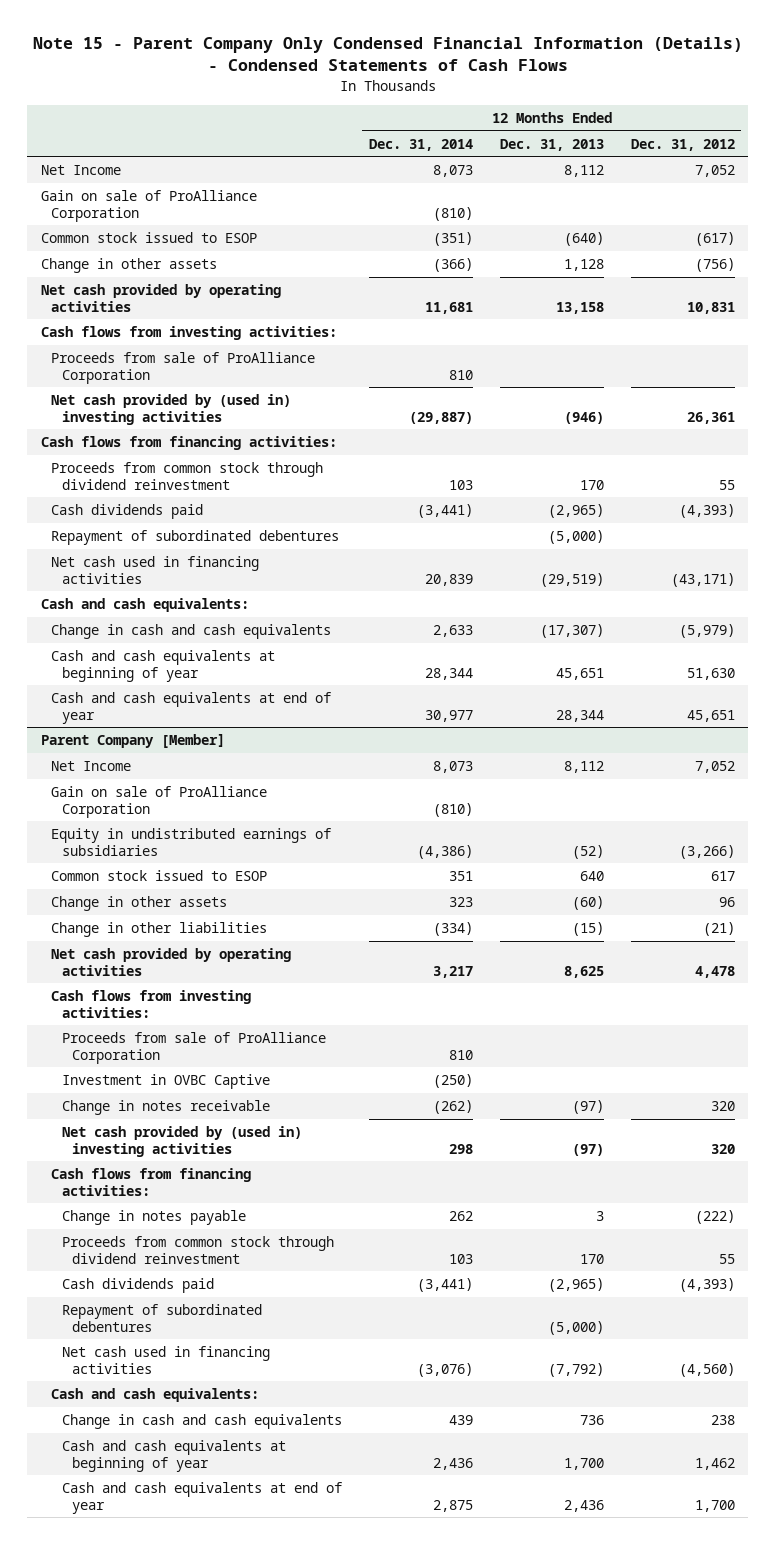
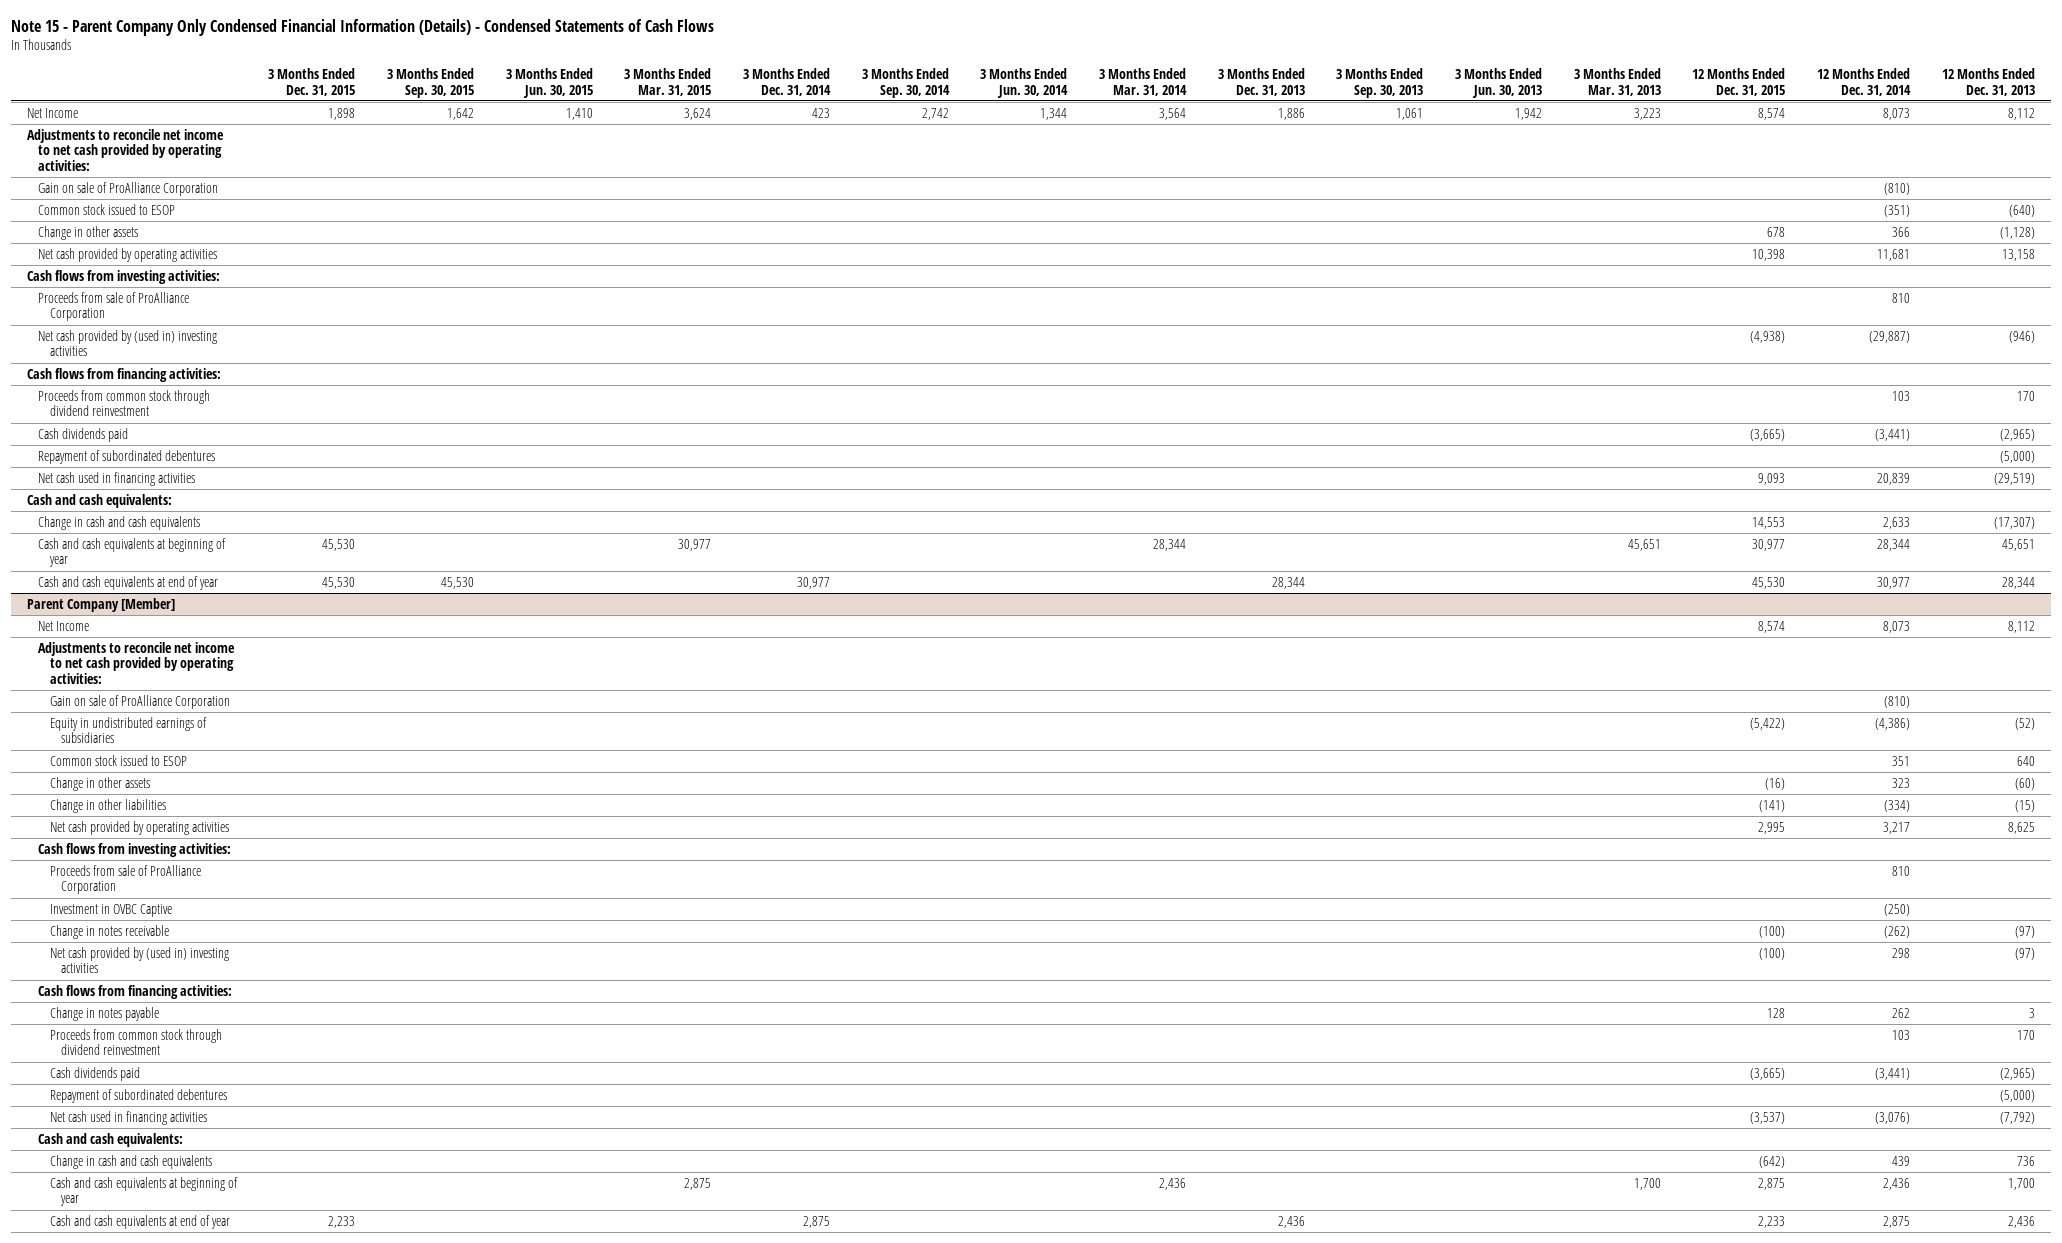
[630,138,735,151] Dec. 31, 2012 -> none
none -> [268,68,356,96] 3 Months Ended Dec. 31, 2015
none -> [387,68,475,98] 3 Months Ended Sep. 30, 2015
none -> [505,68,593,98] 3 Months Ended Jun. 30, 2015
none -> [624,68,712,96] 3 Months Ended Mar. 31, 2015
none -> [743,68,832,96] 3 Months Ended Dec. 31, 2014
none -> [861,68,950,98] 3 Months Ended Sep. 30, 2014
none -> [980,68,1069,98] 3 Months Ended Jun. 30, 2014
none -> [1099,68,1188,96] 3 Months Ended Mar. 31, 2014
none -> [1217,68,1305,96] 3 Months Ended Dec. 31, 2013
none -> [1336,68,1424,98] 3 Months Ended Sep. 30, 2013
none -> [1455,68,1543,98] 3 Months Ended Jun. 30, 2013
none -> [1573,68,1661,96] 3 Months Ended Mar. 31, 2013
none -> [1692,68,1786,96] 12 Months Ended Dec. 31, 2015
none -> [26,128,224,171] Adjustments to reconcile net income to net cash provided by operating activities:
[432,258,473,273] (366) -> [1892,226,1911,237] 366
[563,259,604,272] 1,128 -> [1999,226,2035,239] (1,128)
none -> [38,641,236,684] Adjustments to reconcile net income to net cash provided by operating activities:

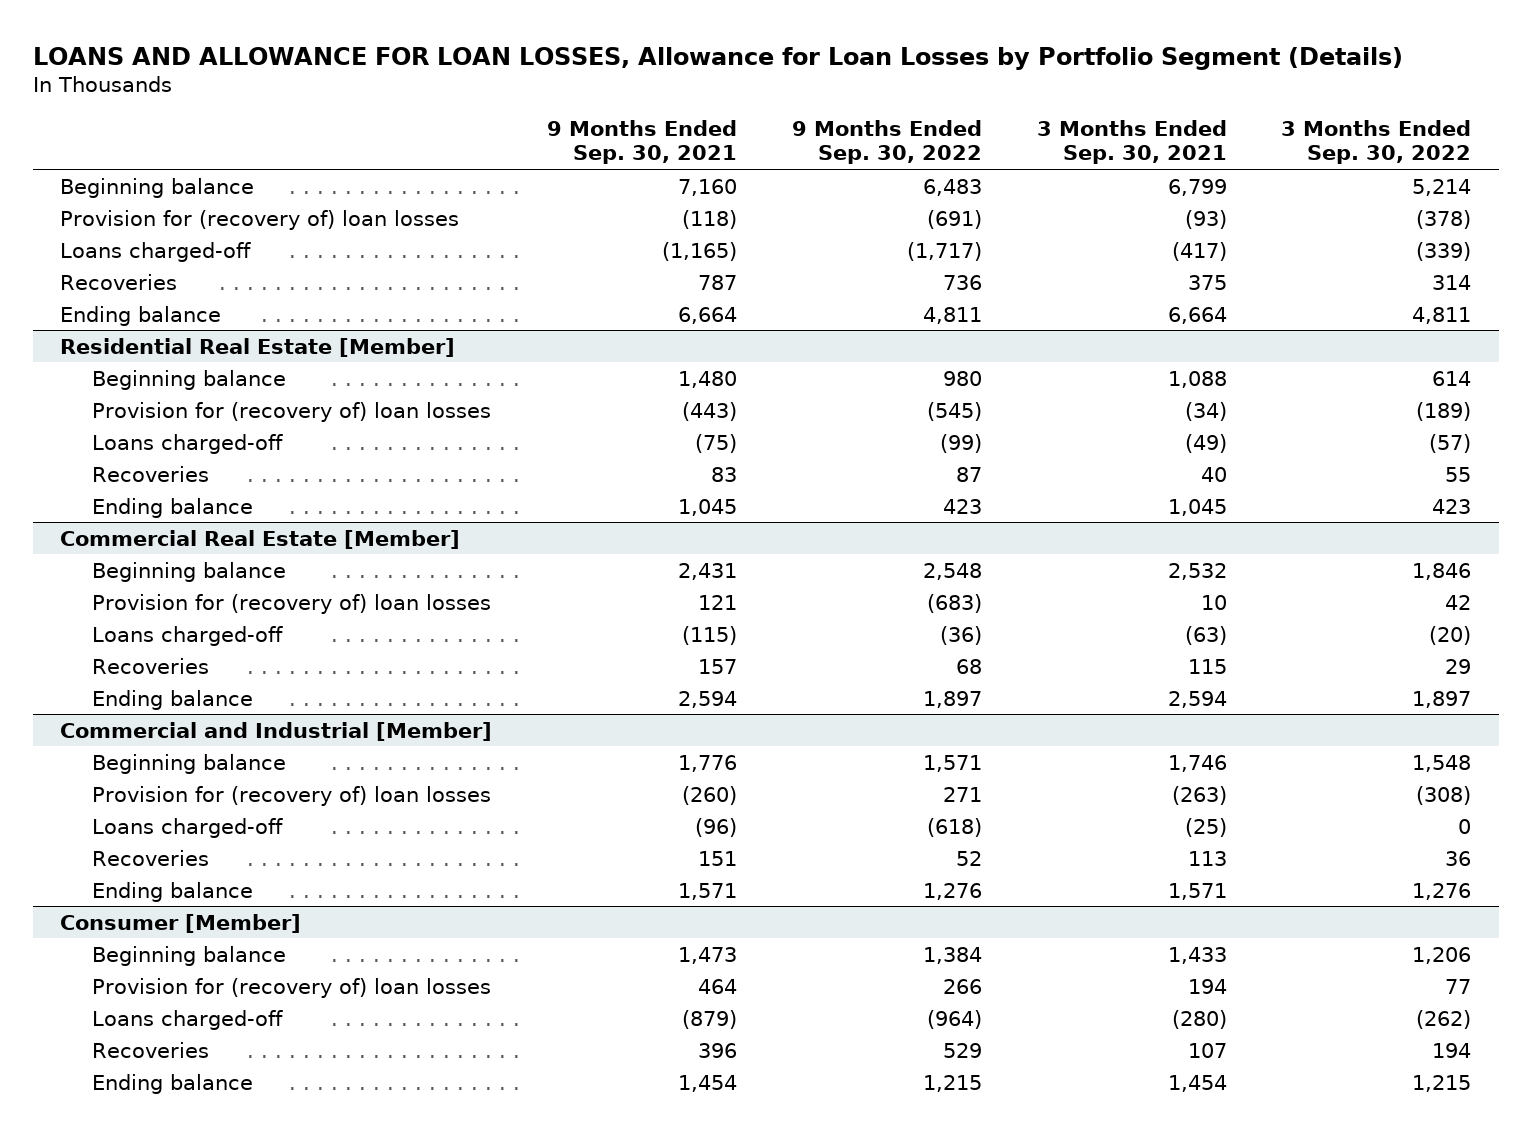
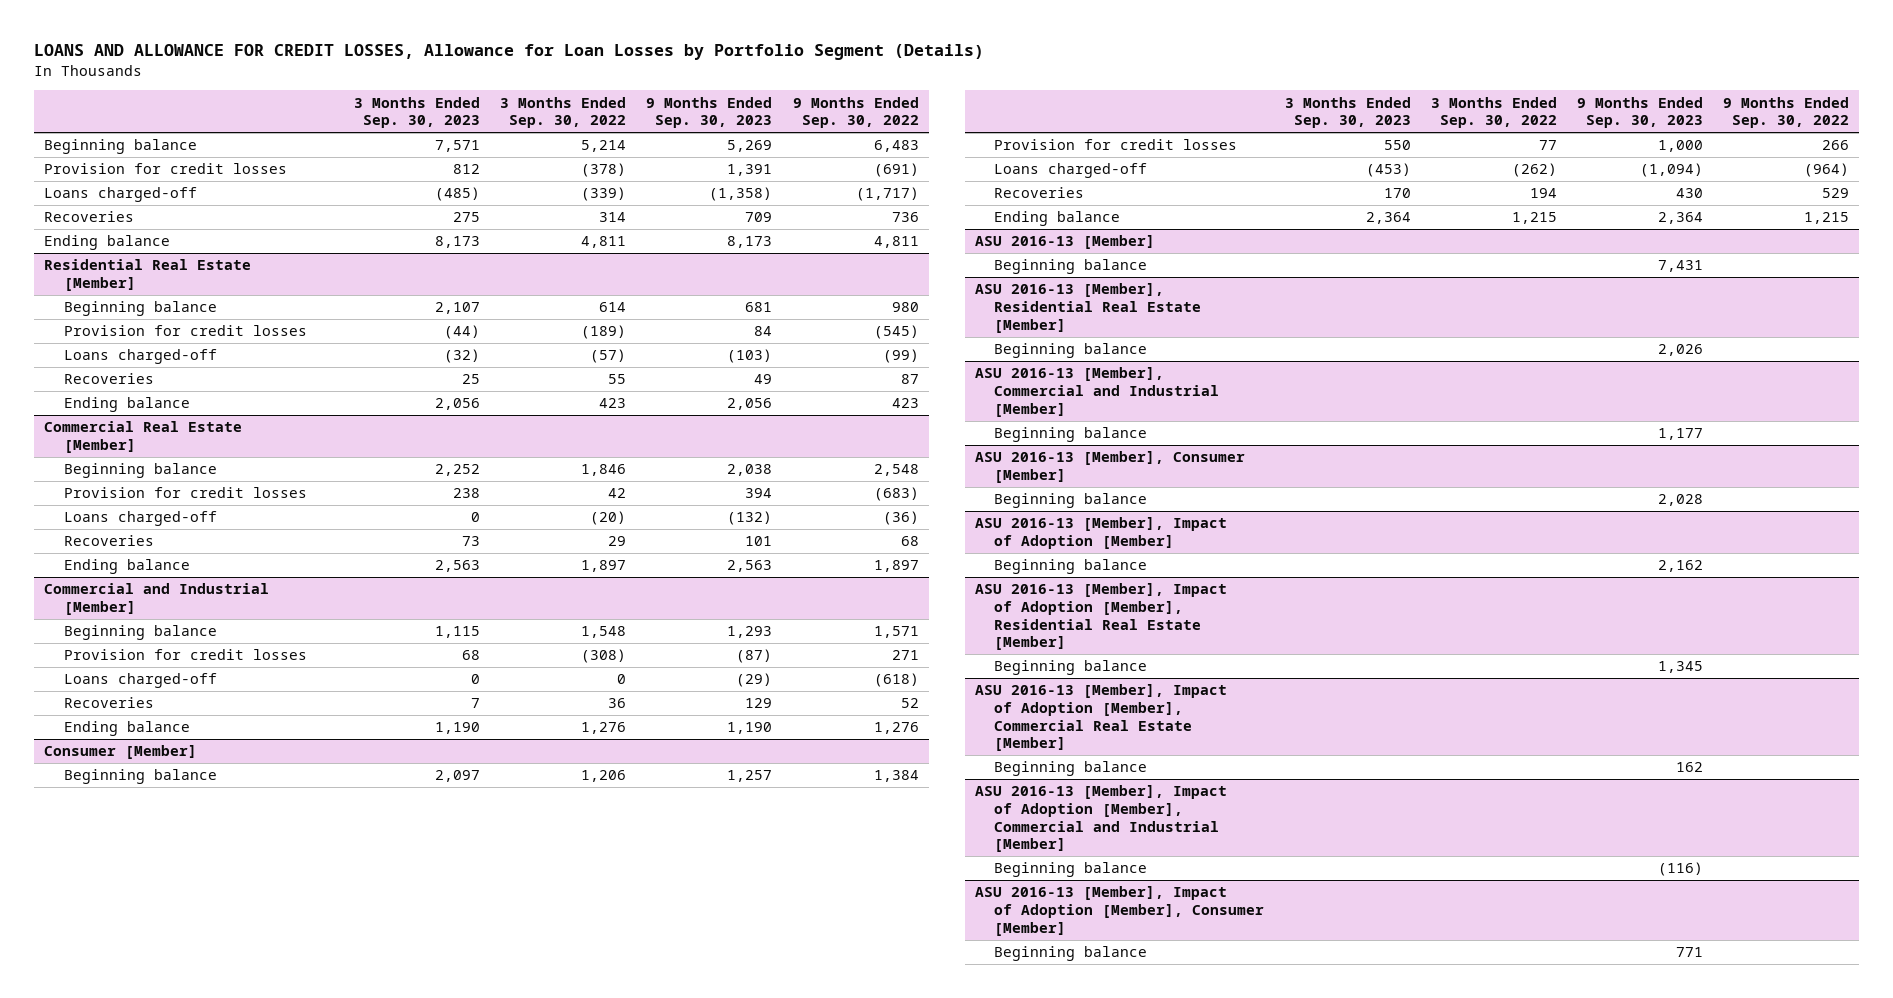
[32,46,1403,70] LOANS AND ALLOWANCE FOR LOAN LOSSES, Allowance for Loan Losses by Portfolio Segment (Details) -> [34,44,985,61] LOANS AND ALLOWANCE FOR CREDIT LOSSES, Allowance for Loan Losses by Portfolio Segment (Details)
[547,120,738,165] 9 Months Ended Sep. 30, 2021 -> none
[1036,120,1227,165] 3 Months Ended Sep. 30, 2021 -> none
none -> [353,96,480,129] 3 Months Ended Sep. 30, 2023
none -> [646,96,773,129] 9 Months Ended Sep. 30, 2023
[60,209,460,230] Provision for (recovery of) loan losses -> [44,163,288,175] Provision for credit losses
[92,401,492,422] Provision for (recovery of) loan losses -> [63,325,307,337] Provision for credit losses
[92,593,492,614] Provision for (recovery of) loan losses -> [63,487,307,499] Provision for credit losses
[92,785,492,806] Provision for (recovery of) loan losses -> [63,649,307,661] Provision for credit losses
[92,977,492,998] Provision for (recovery of) loan losses -> [994,139,1238,151] Provision for credit losses
none -> [974,235,1155,250] ASU 2016-13 [Member]
none -> [994,259,1148,275] Beginning balance
none -> [974,283,1202,333] ASU 2016-13 [Member], Residential Real Estate [Member]
none -> [994,343,1148,359] Beginning balance
none -> [974,367,1220,417] ASU 2016-13 [Member], Commercial and Industrial [Member]
none -> [994,427,1148,443] Beginning balance
none -> [974,451,1245,484] ASU 2016-13 [Member], Consumer [Member]
none -> [994,493,1148,509] Beginning balance
none -> [974,517,1227,550] ASU 2016-13 [Member], Impact of Adoption [Member]
none -> [994,559,1148,575] Beginning balance
none -> [974,583,1227,651] ASU 2016-13 [Member], Impact of Adoption [Member], Residential Real Estate [Member]
none -> [994,660,1148,676] Beginning balance
none -> [974,684,1227,752] ASU 2016-13 [Member], Impact of Adoption [Member], Commercial Real Estate [Member]
none -> [994,761,1148,777] Beginning balance
none -> [974,785,1227,853] ASU 2016-13 [Member], Impact of Adoption [Member], Commercial and Industrial [Member]
none -> [994,862,1148,878] Beginning balance
none -> [974,886,1265,936] ASU 2016-13 [Member], Impact of Adoption [Member], Consumer [Member]
none -> [994,946,1148,962] Beginning balance

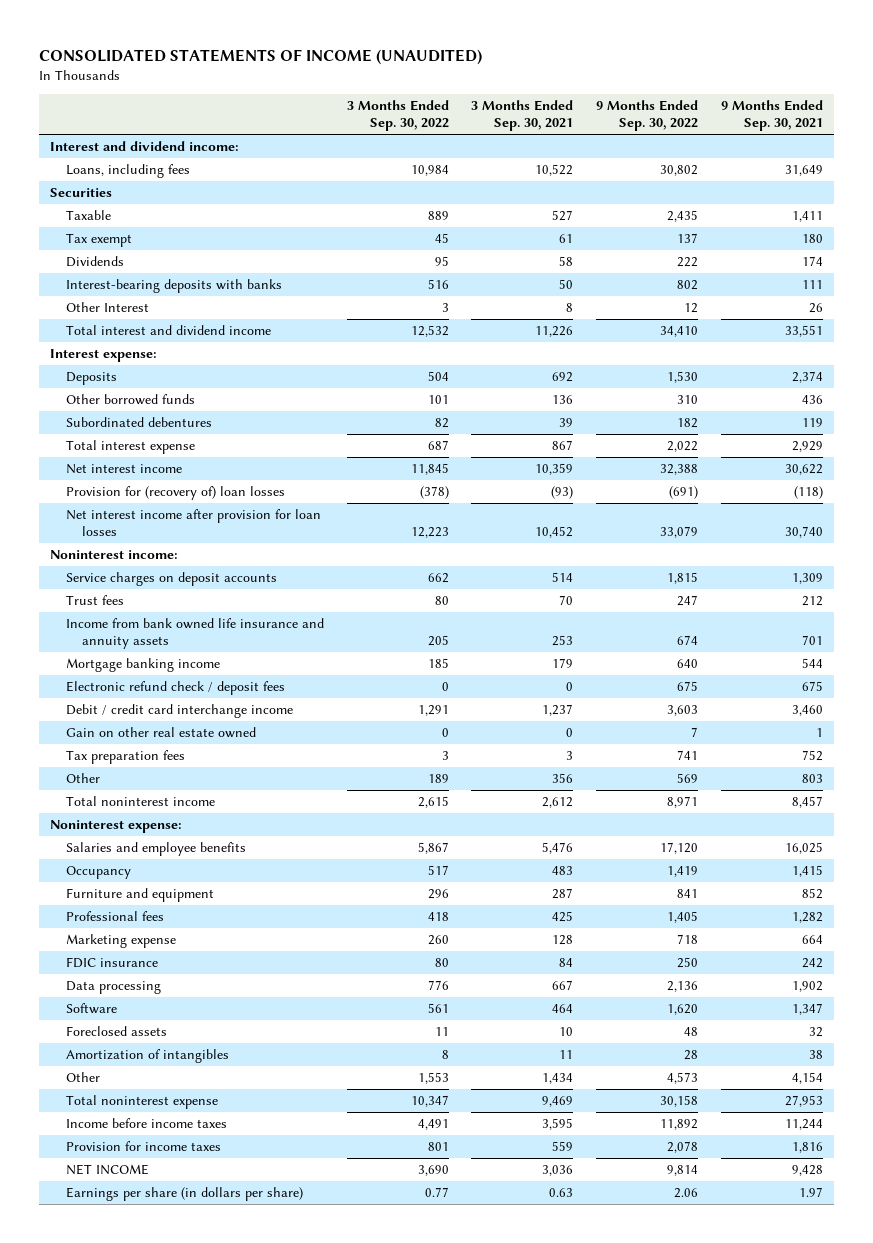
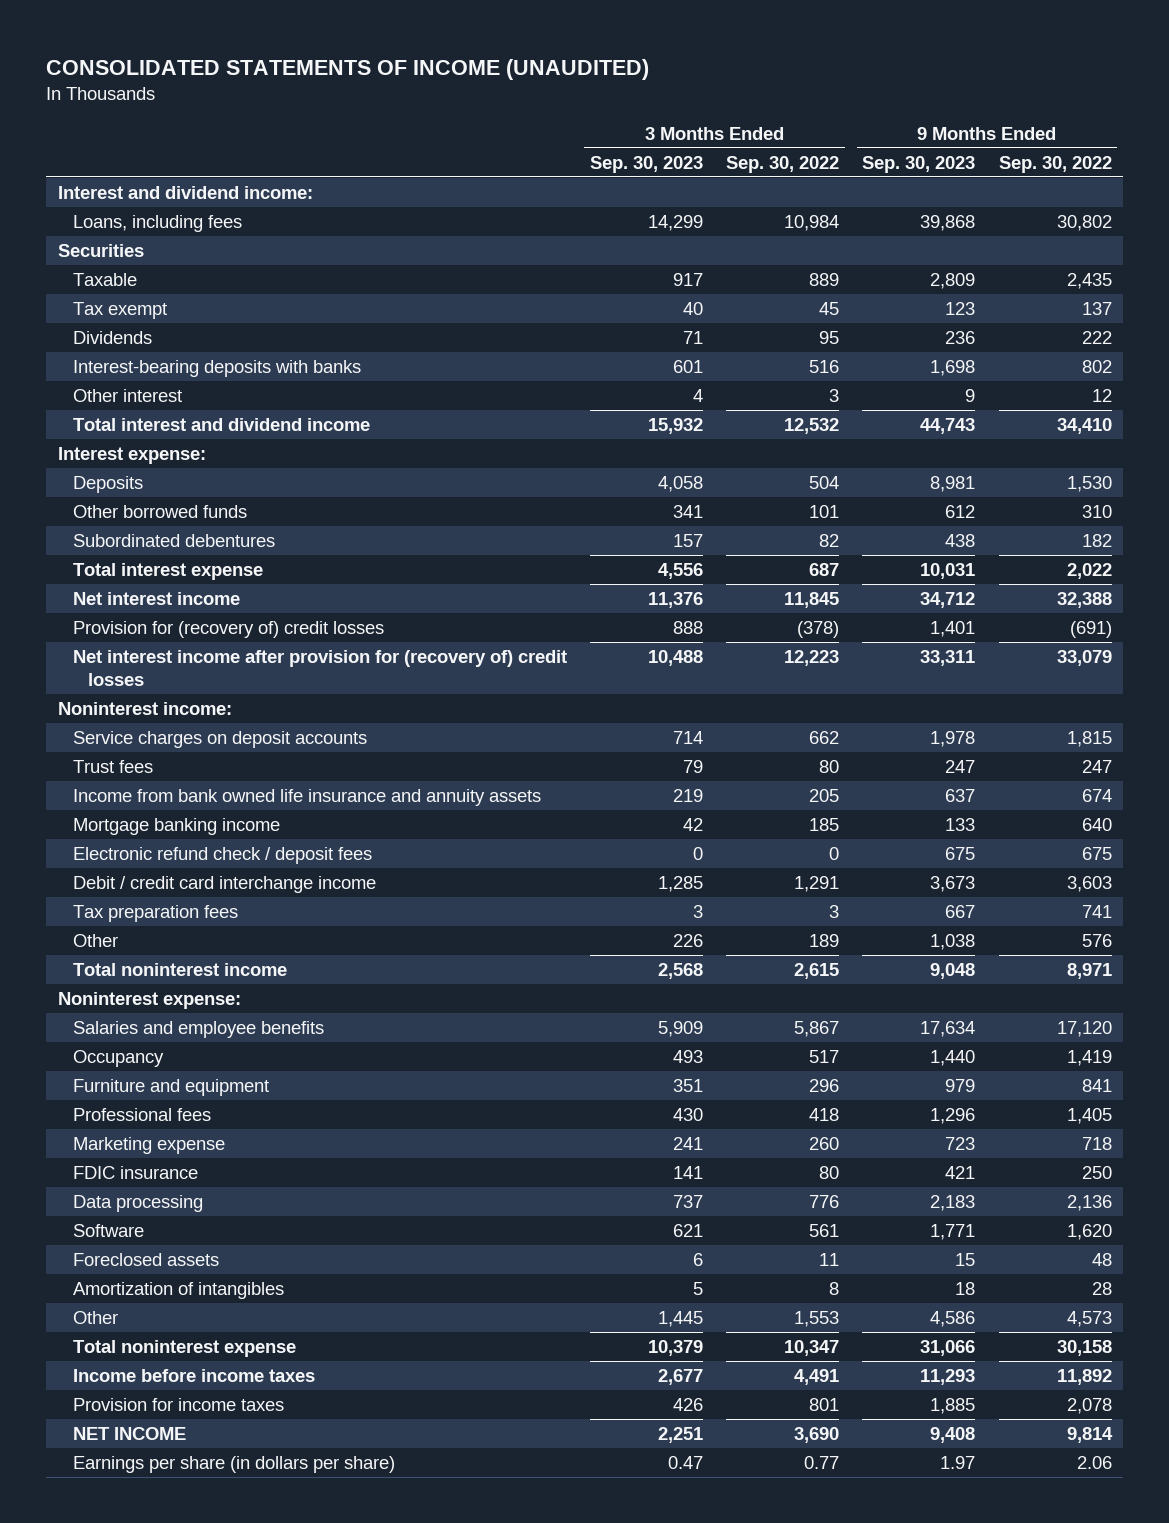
[471,99,574,132] 3 Months Ended Sep. 30, 2021 -> none
[720,99,823,132] 9 Months Ended Sep. 30, 2021 -> none
none -> [590,155,704,173] Sep. 30, 2023
none -> [862,155,976,173] Sep. 30, 2023
[65,301,149,312] Other Interest -> [73,388,183,402] Other interest
[65,485,285,500] Provision for (recovery of) loan losses -> [73,620,385,638] Provision for (recovery of) credit losses
[65,508,321,537] Net interest income after provision for loan losses -> [73,649,568,687] Net interest income after provision for (recovery of) credit losses
[65,726,256,738] Gain on other real estate owned -> none
[676,772,698,783] 569 -> [1081,933,1112,947] 576

